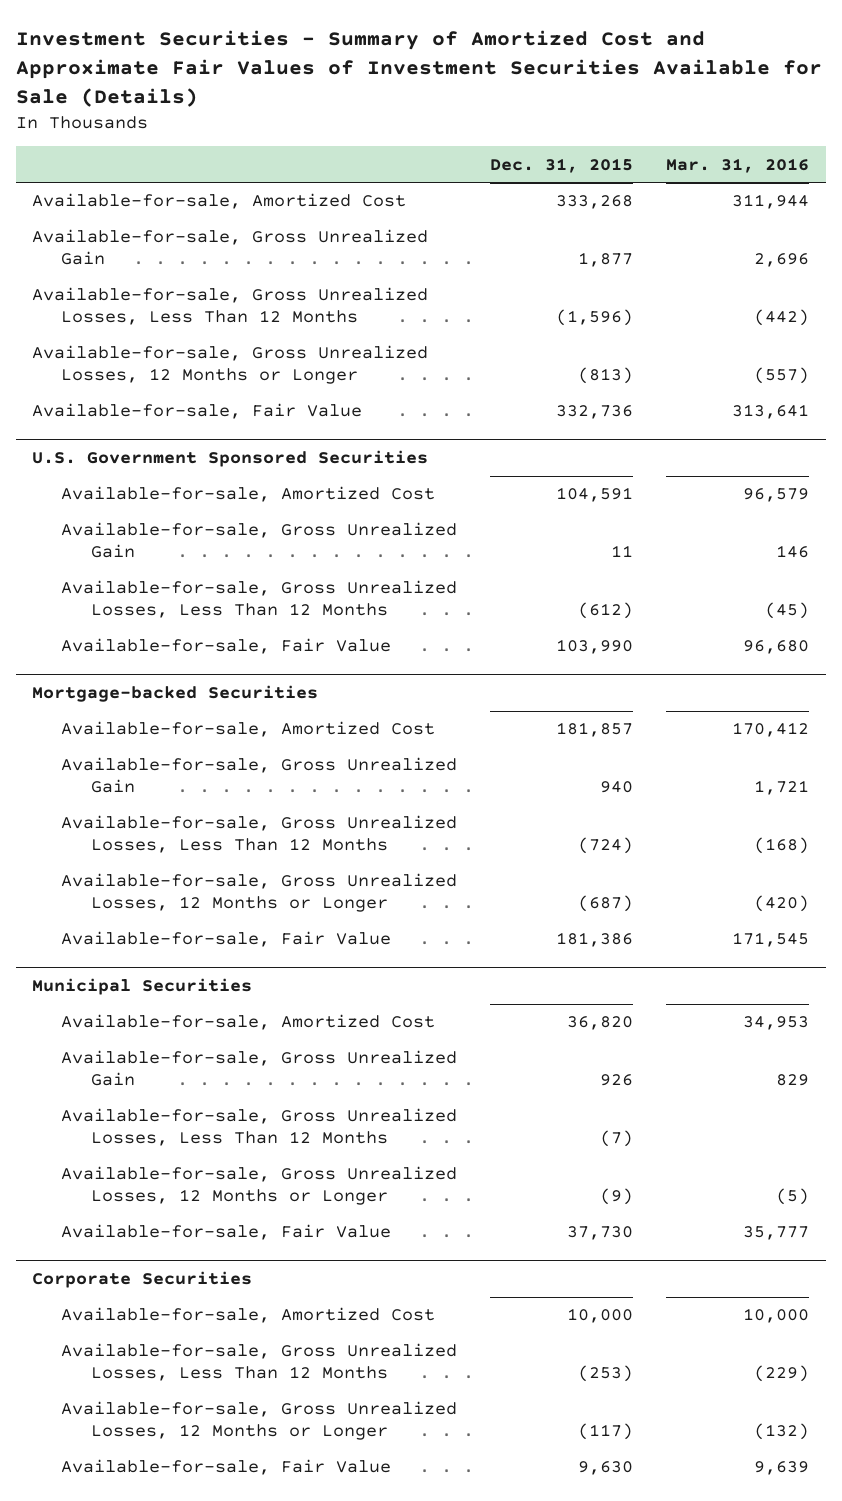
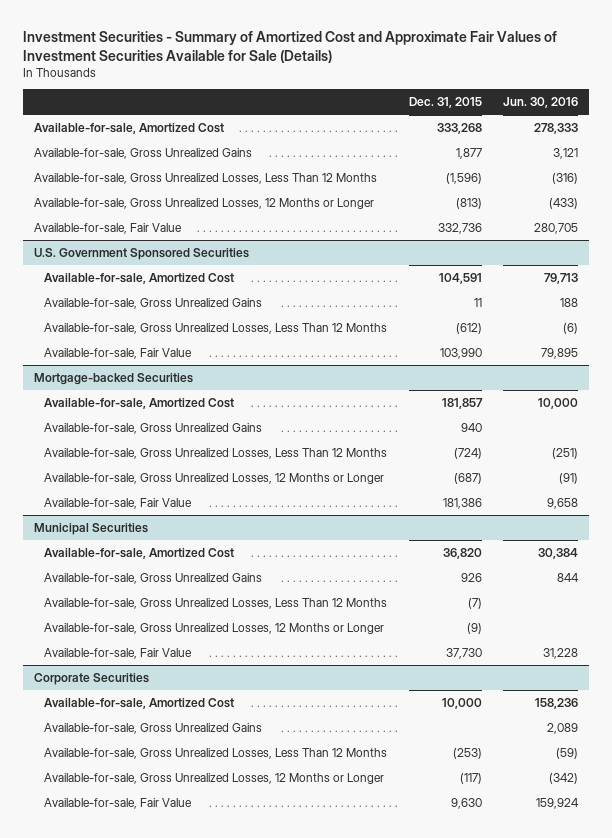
[666,157,810,173] Mar. 31, 2016 -> none
none -> [503,97,579,109] Jun. 30, 2016
[32,229,429,266] Available-for-sale, Gross Unrealized Gain -> [33,147,252,159] Available-for-sale, Gross Unrealized Gains
[61,522,458,559] Available-for-sale, Gross Unrealized Gain -> [44,297,263,309] Available-for-sale, Gross Unrealized Gains
[61,757,458,794] Available-for-sale, Gross Unrealized Gain -> [44,422,263,434] Available-for-sale, Gross Unrealized Gains
[61,1050,458,1087] Available-for-sale, Gross Unrealized Gain -> [44,572,263,584] Available-for-sale, Gross Unrealized Gains
none -> [44,722,263,734] Available-for-sale, Gross Unrealized Gains

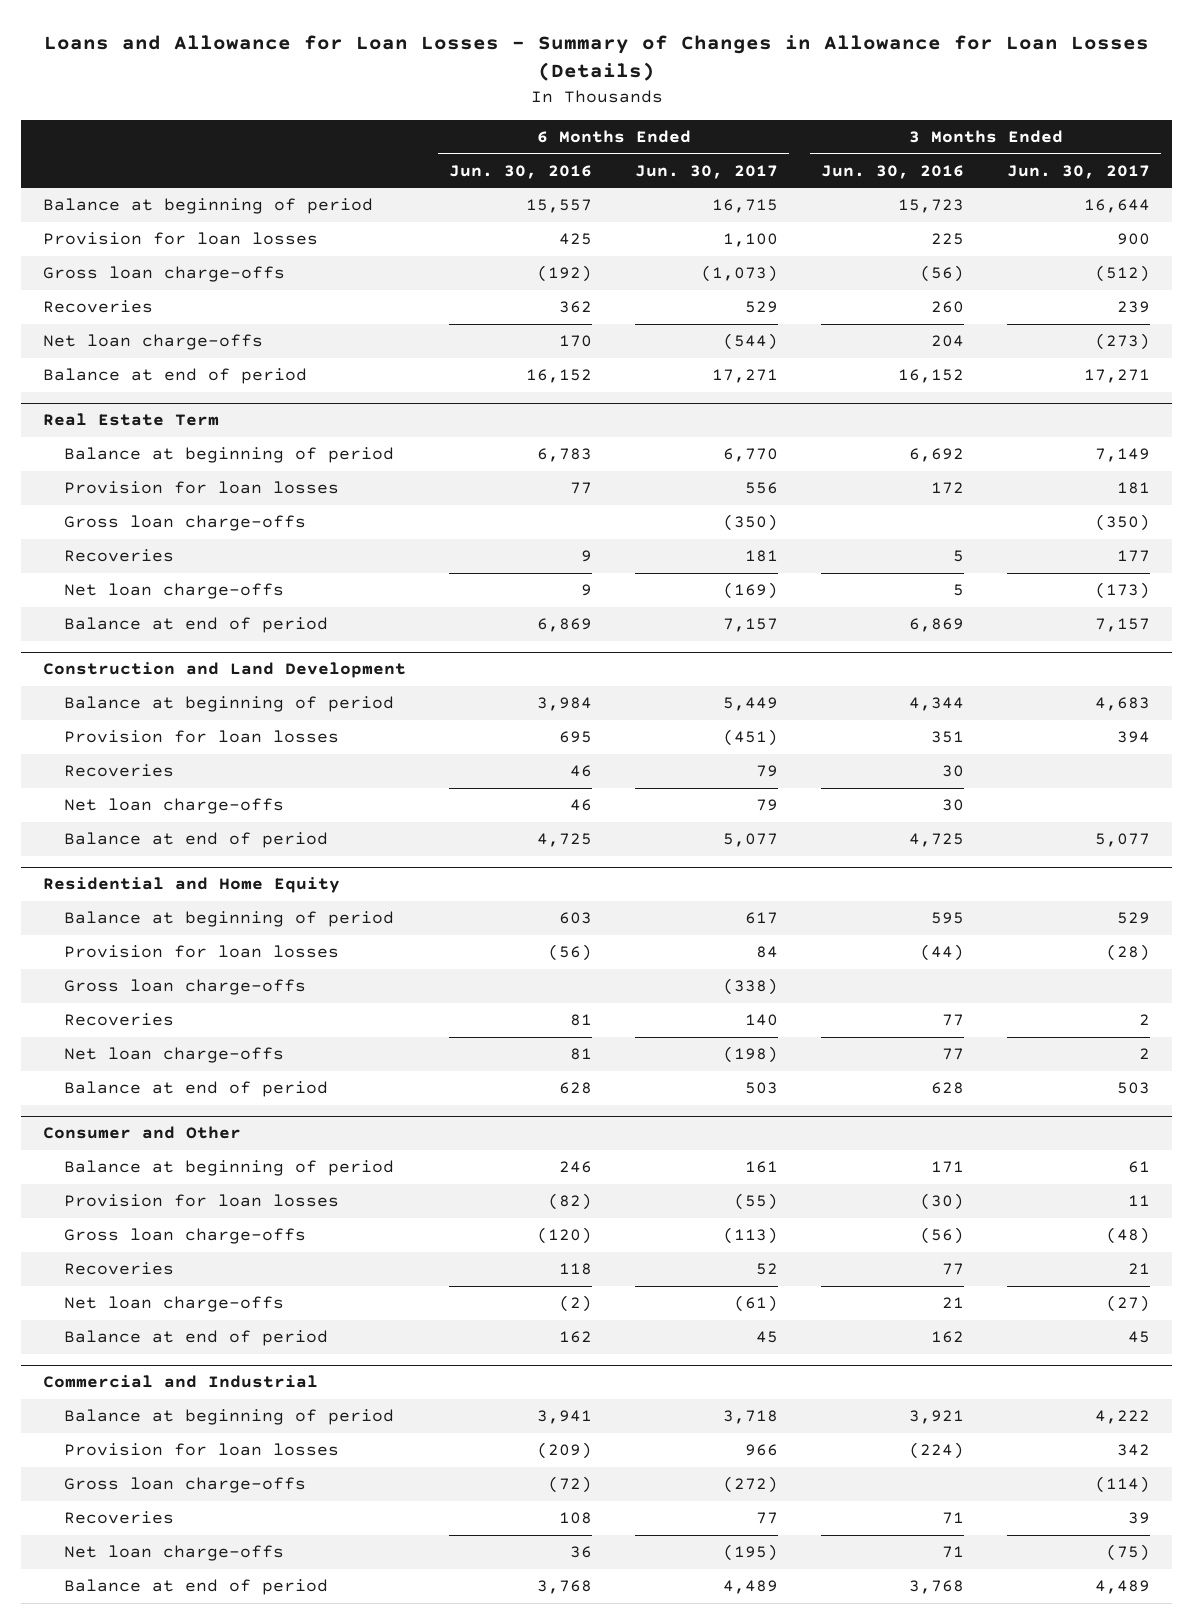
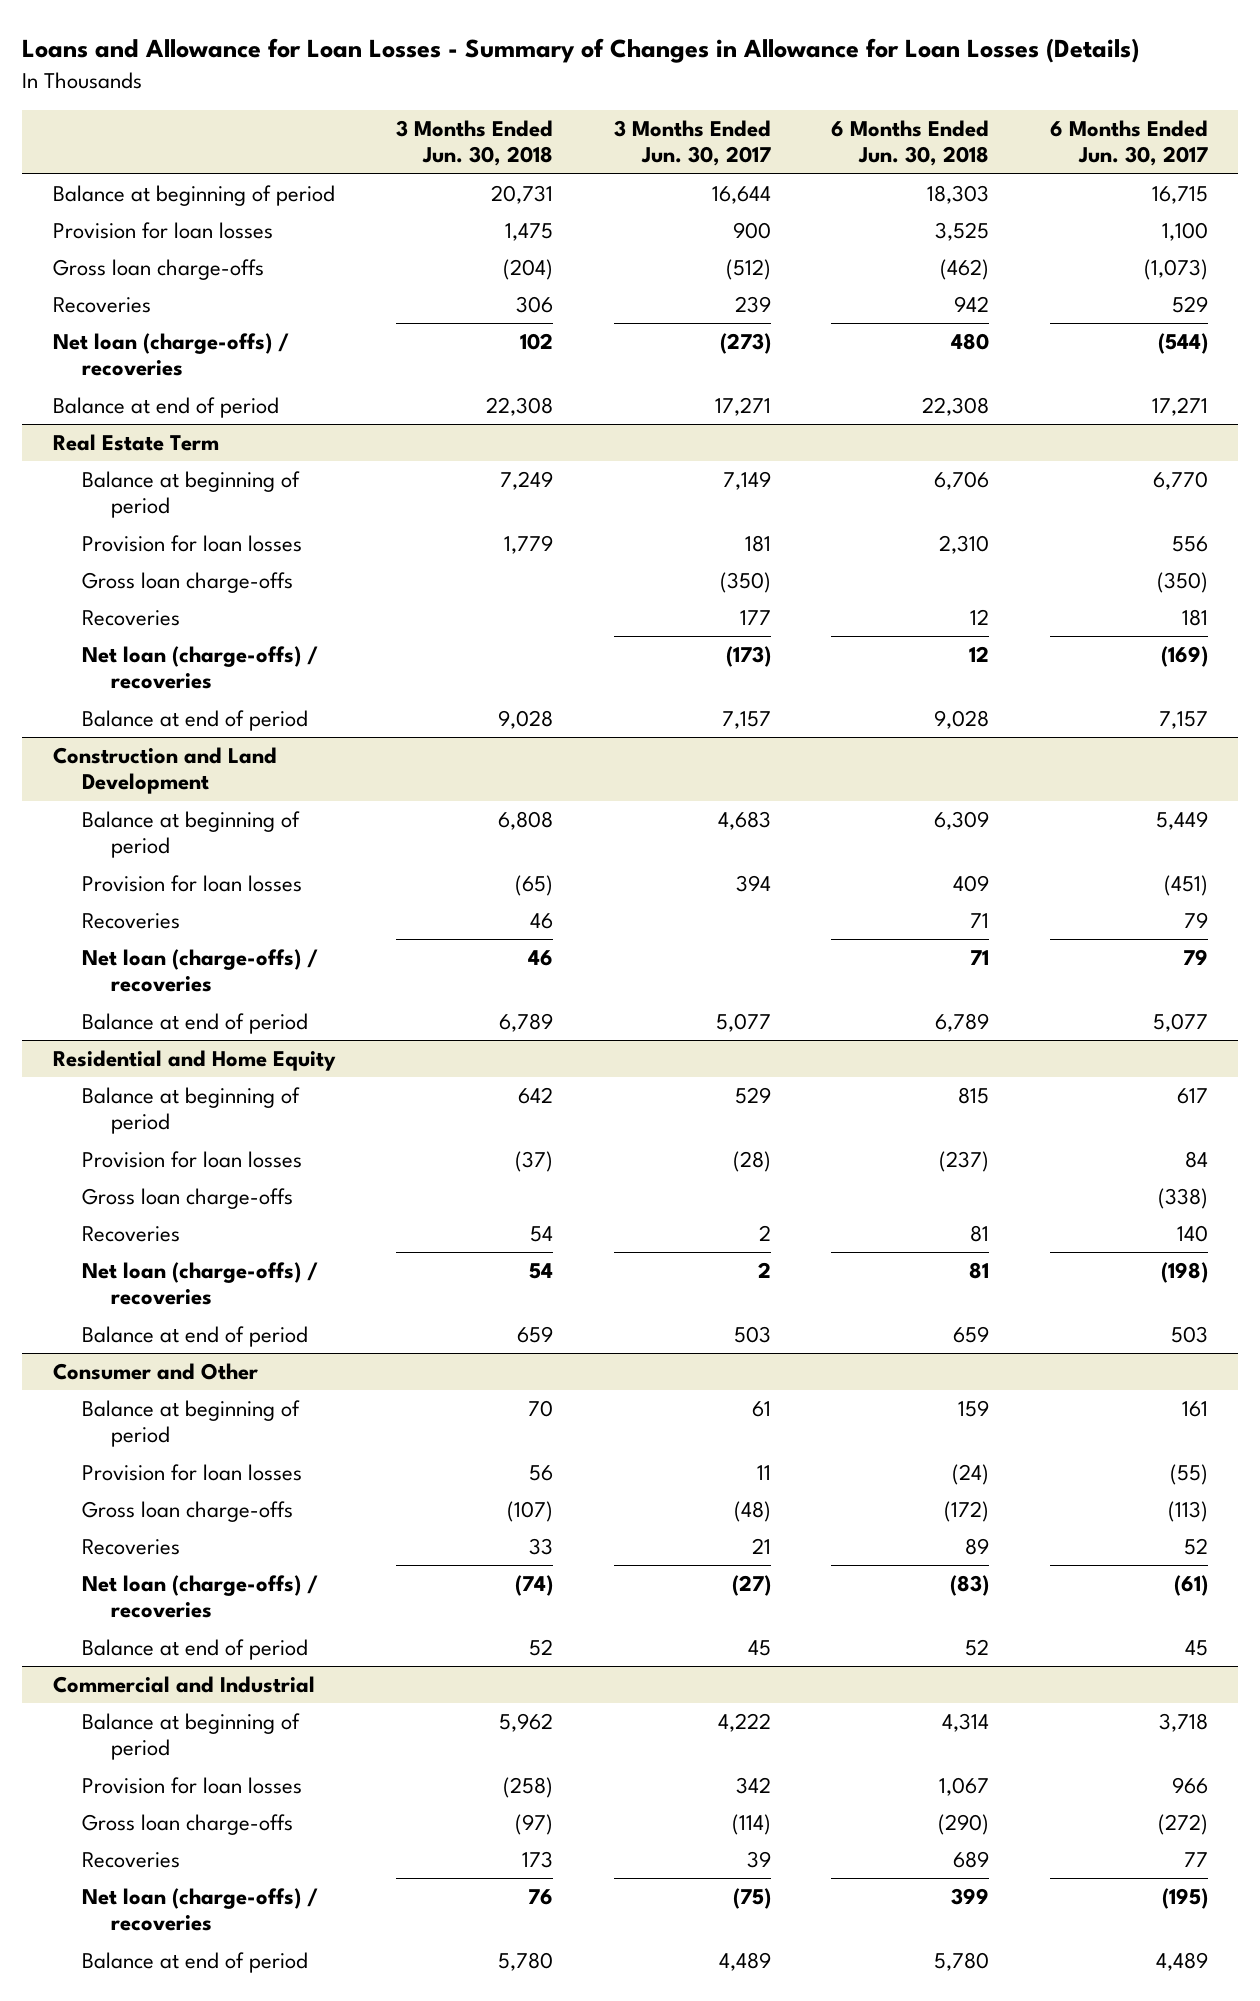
[448,164,592,179] Jun. 30, 2016 -> none
[821,164,965,179] Jun. 30, 2016 -> none
none -> [396,120,554,167] 3 Months Ended Jun. 30, 2018
none -> [831,120,990,167] 6 Months Ended Jun. 30, 2018
[42,334,263,351] Net loan charge-offs -> [52,333,289,377] Net loan (charge-offs) / recoveries
[64,583,285,600] Net loan charge-offs -> [81,646,318,690] Net loan (charge-offs) / recoveries
[64,798,285,815] Net loan charge-offs -> [81,949,318,993] Net loan (charge-offs) / recoveries
[64,1047,285,1064] Net loan charge-offs -> [81,1262,318,1306] Net loan (charge-offs) / recoveries
[64,1296,285,1313] Net loan charge-offs -> [81,1575,318,1619] Net loan (charge-offs) / recoveries
[64,1545,285,1562] Net loan charge-offs -> [81,1888,318,1932] Net loan (charge-offs) / recoveries

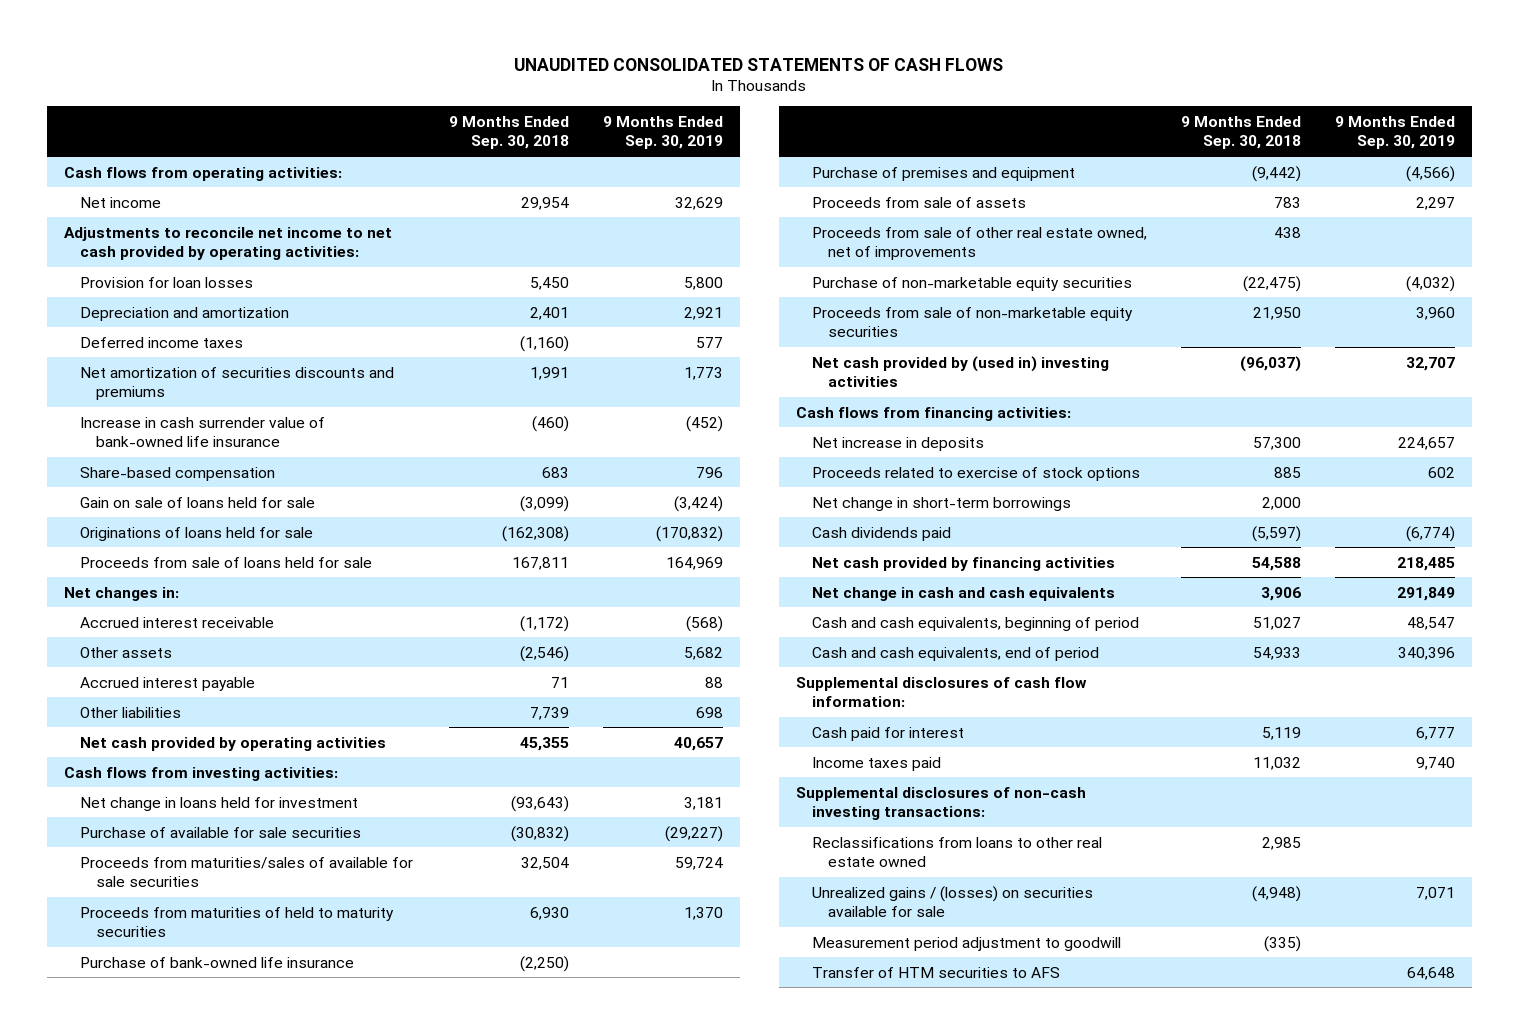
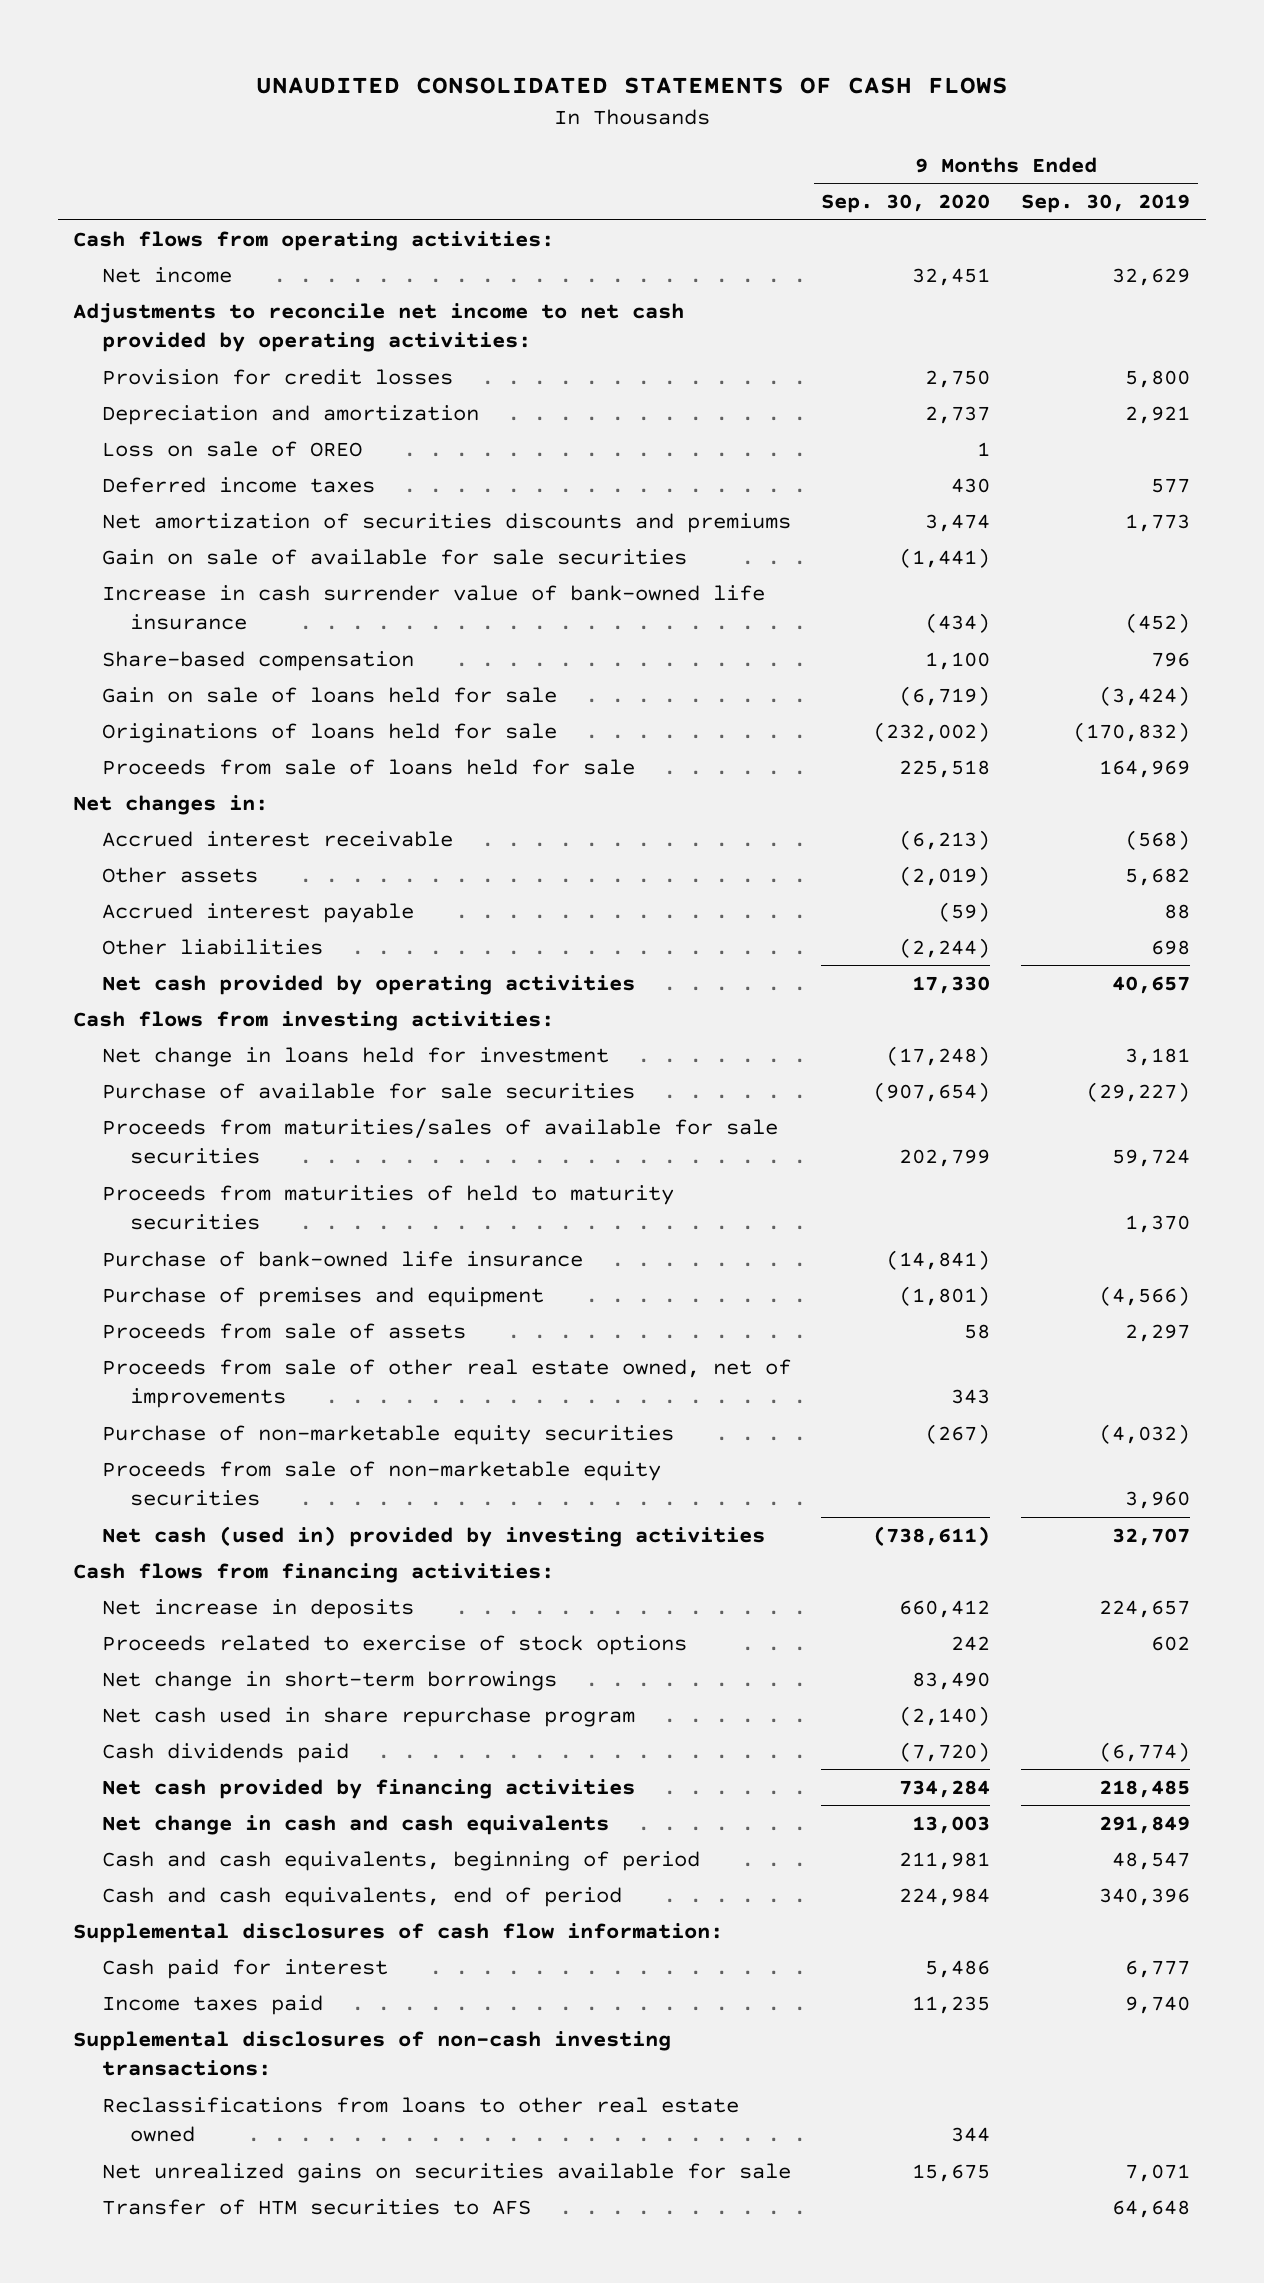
[449,115,570,150] 9 Months Ended Sep. 30, 2018 -> none
none -> [821,194,991,214] Sep. 30, 2020
[80,276,254,288] Provision for loan losses -> [101,368,453,385] Provision for credit losses
none -> [101,440,362,457] Loss on sale of OREO
none -> [101,548,687,565] Gain on sale of available for sale securities
[811,355,1109,387] Net cash provided by (used in) investing activities -> [101,1525,765,1547] Net cash (used in) provided by investing activities
none -> [101,1706,635,1727] Net cash used in share repurchase program
[811,936,1121,951] Measurement period adjustment to goodwill -> none
[811,885,1093,917] Unrealized gains / (losses) on securities available for sale -> [101,2162,791,2183] Net unrealized gains on securities available for sale

